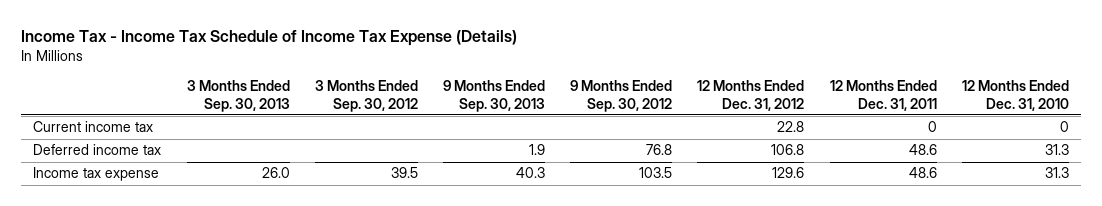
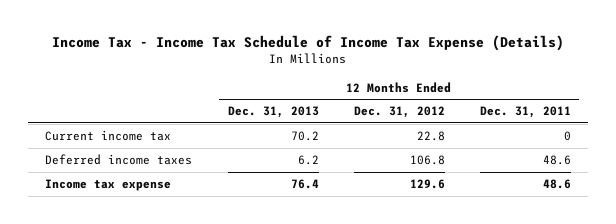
[186,80,290,112] 3 Months Ended Sep. 30, 2013 -> none
[314,80,418,112] 3 Months Ended Sep. 30, 2012 -> none
[443,80,546,112] 9 Months Ended Sep. 30, 2013 -> none
[570,80,673,112] 9 Months Ended Sep. 30, 2012 -> none
[961,80,1069,111] 12 Months Ended Dec. 31, 2010 -> none
none -> [227,106,319,119] Dec. 31, 2013
[33,144,162,156] Deferred income tax -> [45,154,193,166] Deferred income taxes

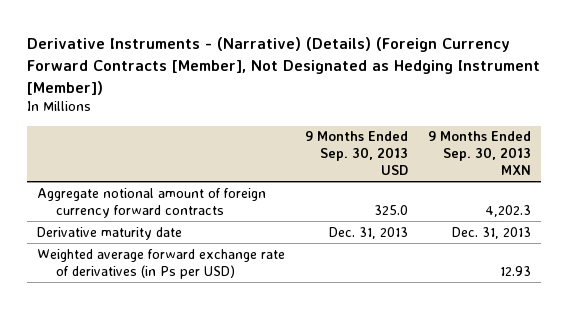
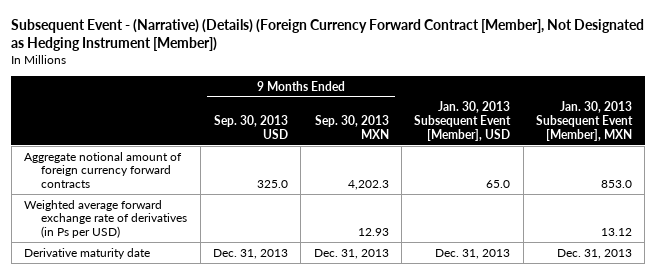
[27,36,541,95] Derivative Instruments - (Narrative) (Details) (Foreign Currency Forward Contracts [Member], Not Designated as Hedging Instrument [Member]) -> [11,18,645,52] Subsequent Event - (Narrative) (Details) (Foreign Currency Forward Contract [Member], Not Designated as Hedging Instrument [Member])
none -> [414,101,512,141] Jan. 30, 2013 Subsequent Event [Member], USD
none -> [536,101,634,141] Jan. 30, 2013 Subsequent Event [Member], MXN
[37,226,183,240] Derivative maturity date -> [23,247,150,259] Derivative maturity date

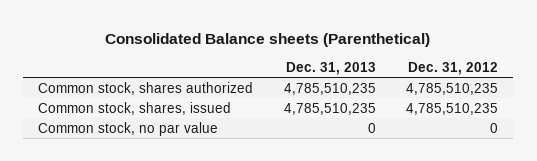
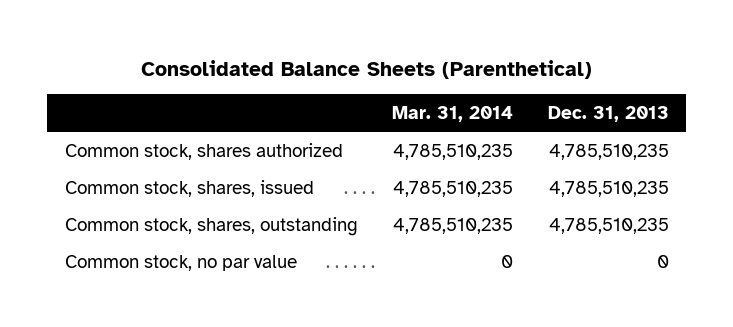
[105,32,431,47] Consolidated Balance sheets (Parenthetical) -> [140,60,592,80] Consolidated Balance Sheets (Parenthetical)
[408,61,499,75] Dec. 31, 2012 -> none
none -> [392,106,514,123] Mar. 31, 2014
none -> [64,216,358,236] Common stock, shares, outstanding

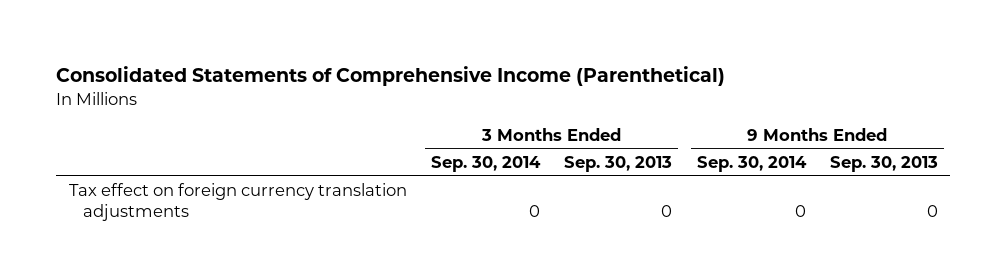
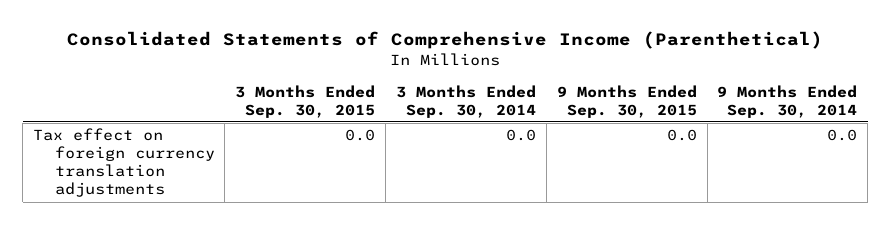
[564,156,673,173] Sep. 30, 2013 -> none
[829,156,938,173] Sep. 30, 2013 -> none
none -> [235,84,376,118] 3 Months Ended Sep. 30, 2015
none -> [556,84,697,118] 9 Months Ended Sep. 30, 2015
[528,204,540,217] 0 -> [505,129,536,142] 0.0
[794,204,806,217] 0 -> [827,129,858,142] 0.0

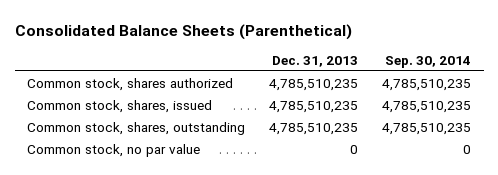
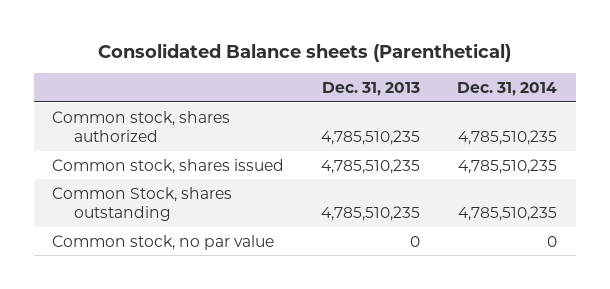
[14,23,352,40] Consolidated Balance Sheets (Parenthetical) -> [97,42,511,62] Consolidated Balance sheets (Parenthetical)
[385,55,472,68] Sep. 30, 2014 -> none
none -> [457,82,558,97] Dec. 31, 2014
[26,99,212,113] Common stock, shares, issued -> [52,158,285,174] Common stock, shares issued
[26,121,245,135] Common stock, shares, outstanding -> [52,186,233,221] Common Stock, shares outstanding

